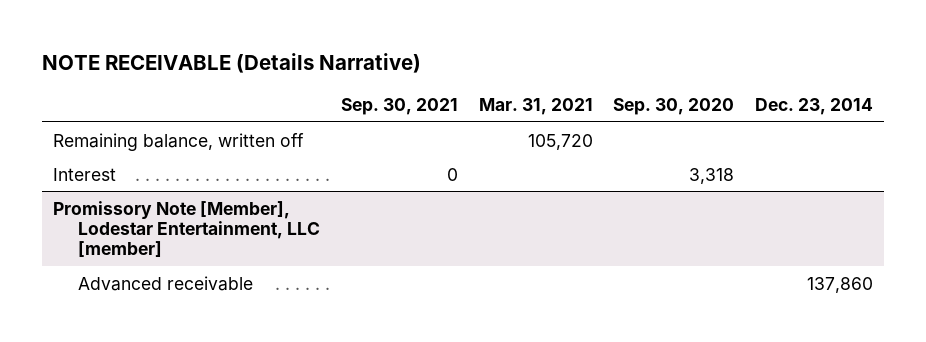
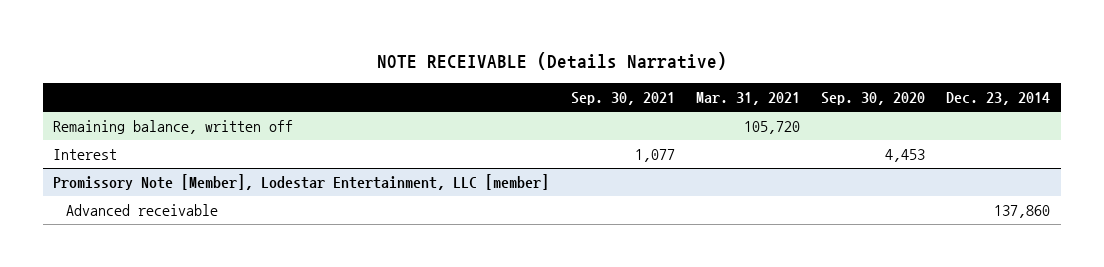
[446,167,458,181] 0 -> [634,148,675,162] 1,077
[689,167,735,184] 3,318 -> [885,148,926,162] 4,453

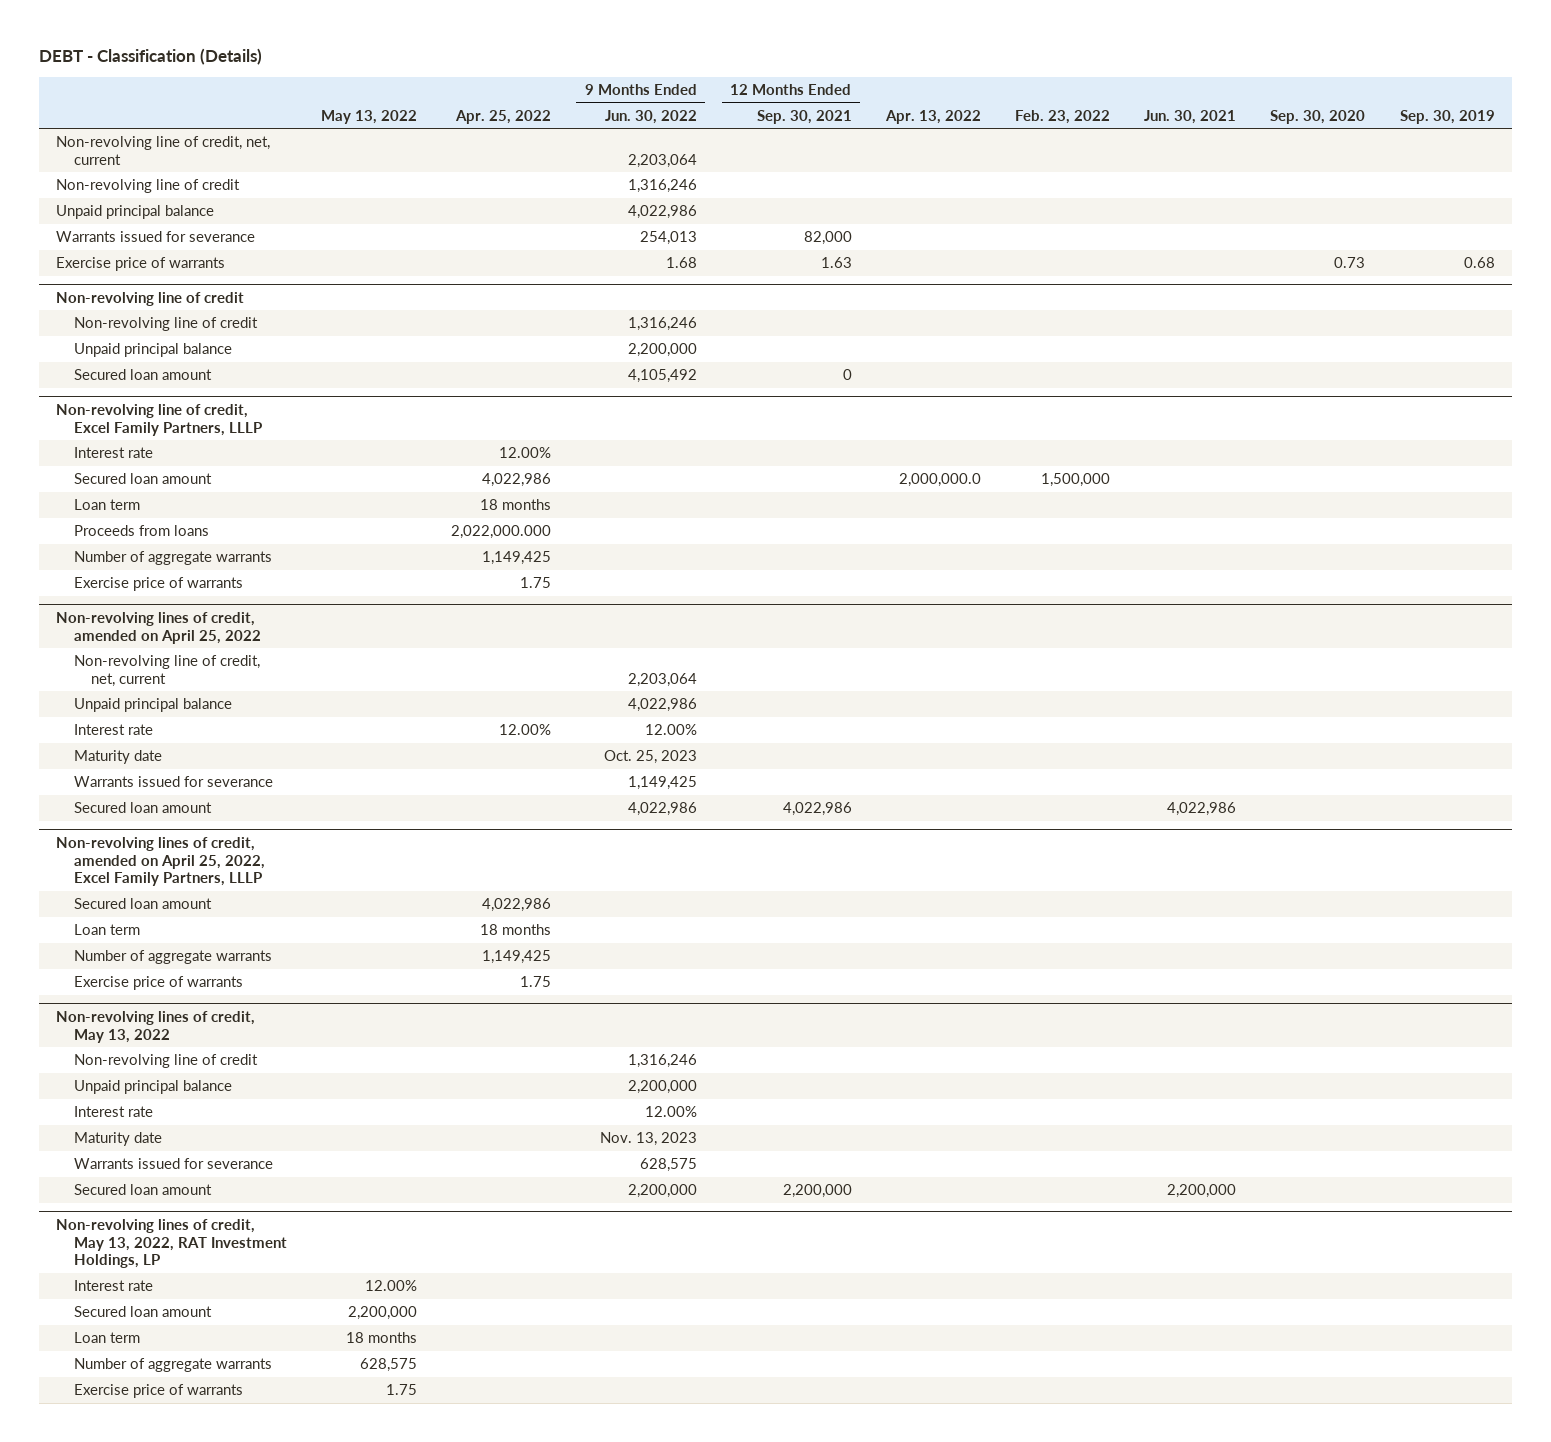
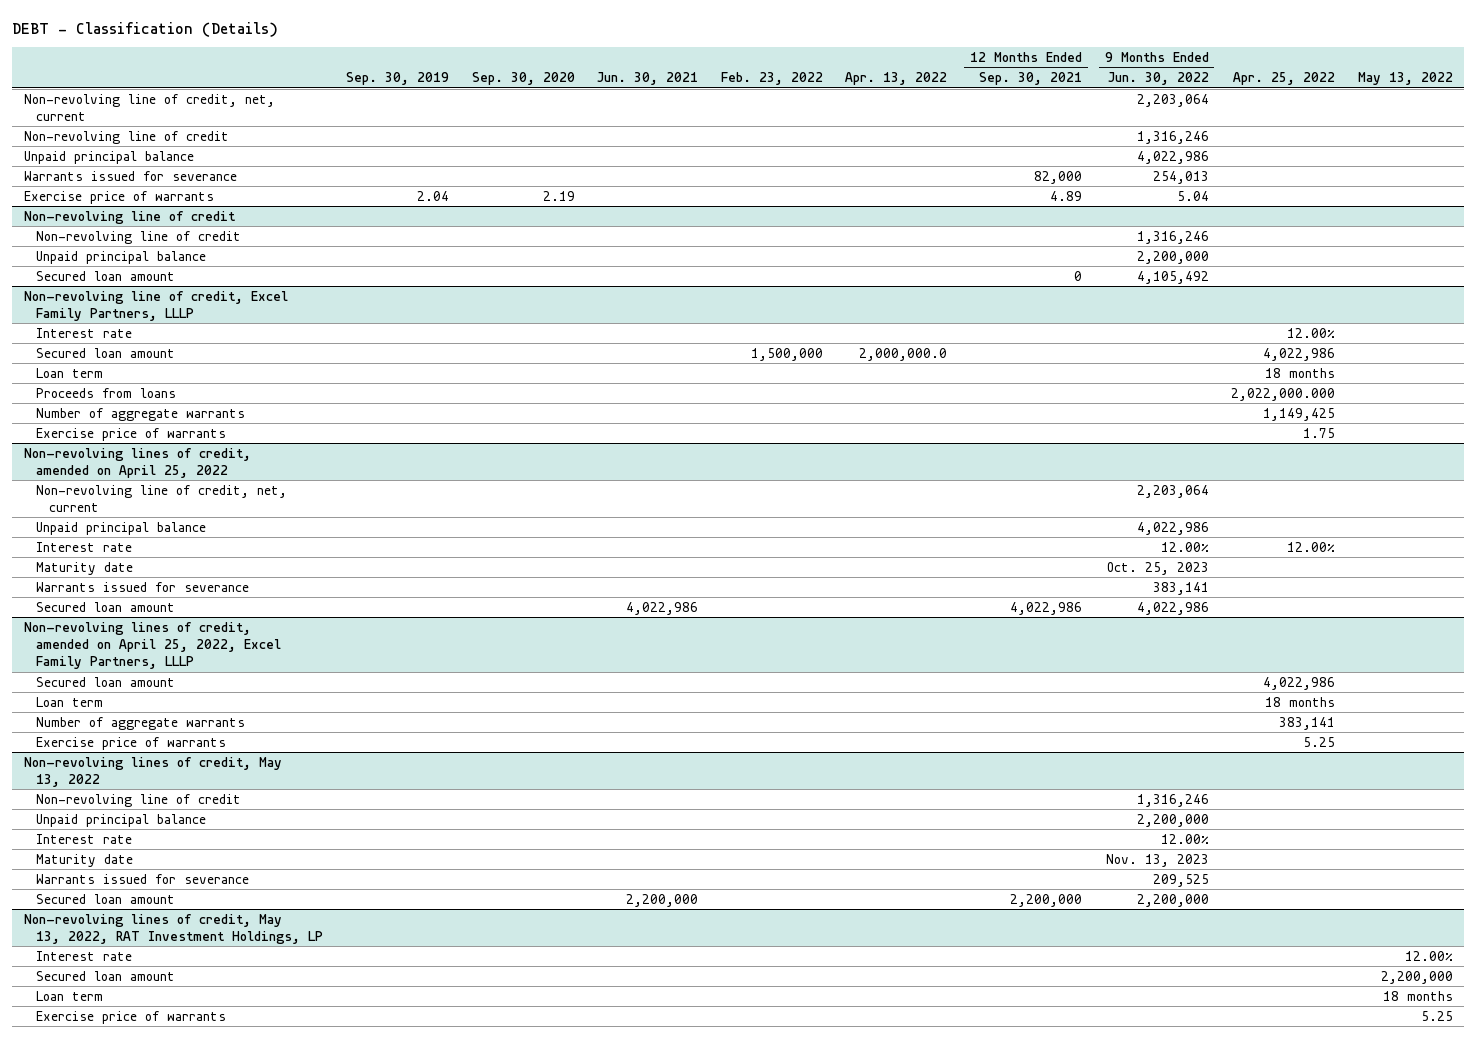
[665,257,697,269] 1.68 -> [1176,190,1209,201] 5.04
[820,257,852,269] 1.63 -> [1050,190,1083,201] 4.89
[1334,257,1366,269] 0.73 -> [542,190,575,201] 2.19
[1463,257,1495,269] 0.68 -> [416,190,449,201] 2.04
[627,776,697,791] 1,149,425 -> [1152,581,1209,595] 383,141
[481,950,551,965] 1,149,425 -> [1279,716,1336,730] 383,141
[519,976,551,988] 1.75 -> [1303,736,1336,747] 5.25
[639,1158,697,1173] 628,575 -> [1152,873,1209,887] 209,525
[73,1358,272,1373] Number of aggregate warrants -> none
[385,1384,417,1396] 1.75 -> [1421,1010,1454,1021] 5.25

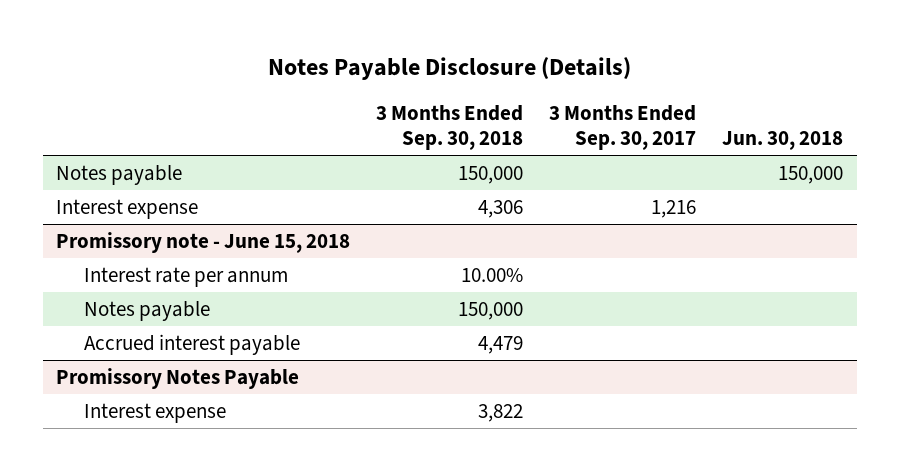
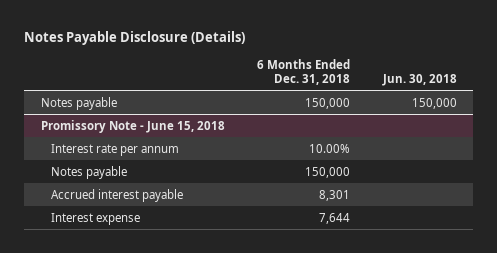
[376,104,524,151] 3 Months Ended Sep. 30, 2018 -> none
[549,104,697,151] 3 Months Ended Sep. 30, 2017 -> none
none -> [257,58,351,85] 6 Months Ended Dec. 31, 2018
[55,198,198,219] Interest expense -> none
[55,231,350,253] Promissory note - June 15, 2018 -> [40,119,225,133] Promissory Note - June 15, 2018
[55,367,299,389] Promissory Notes Payable -> none
[84,402,227,423] Interest expense -> none
none -> [51,212,141,225] Interest expense

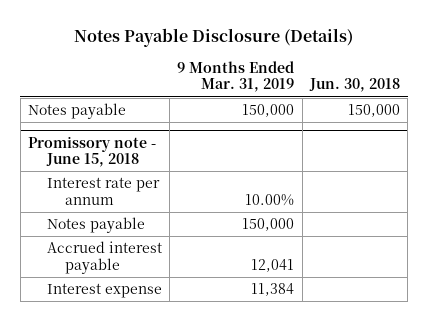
[257,58,351,85] 6 Months Ended Dec. 31, 2018 -> none
none -> [177,60,295,93] 9 Months Ended Mar. 31, 2019
[40,119,225,133] Promissory Note - June 15, 2018 -> [28,135,157,168] Promissory note - June 15, 2018

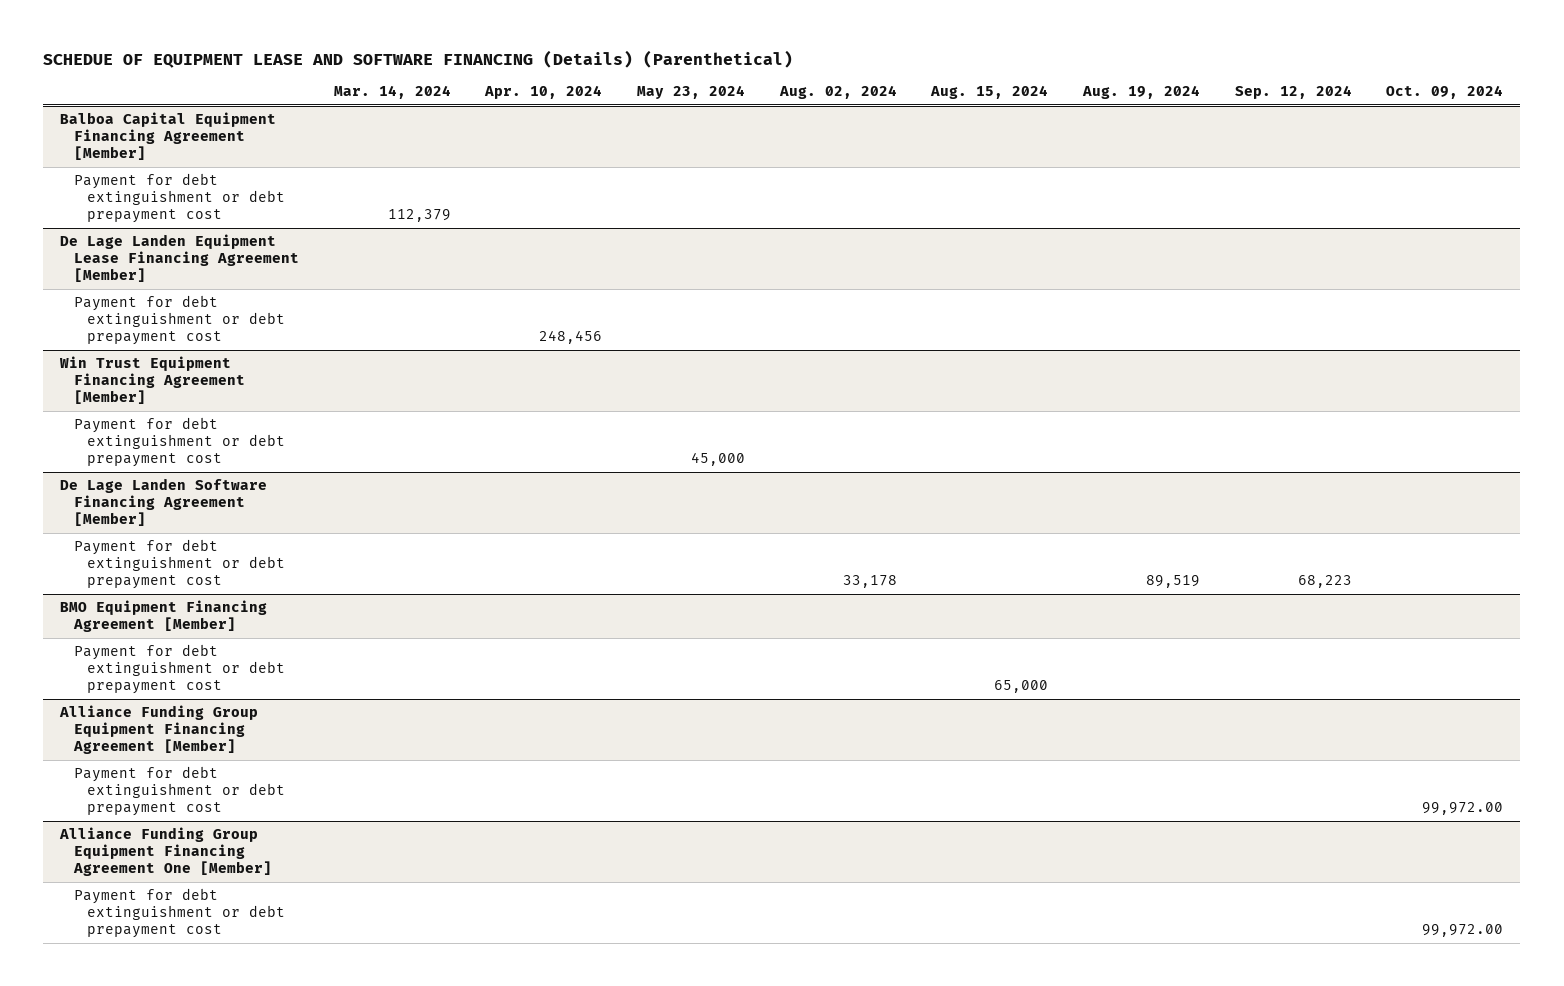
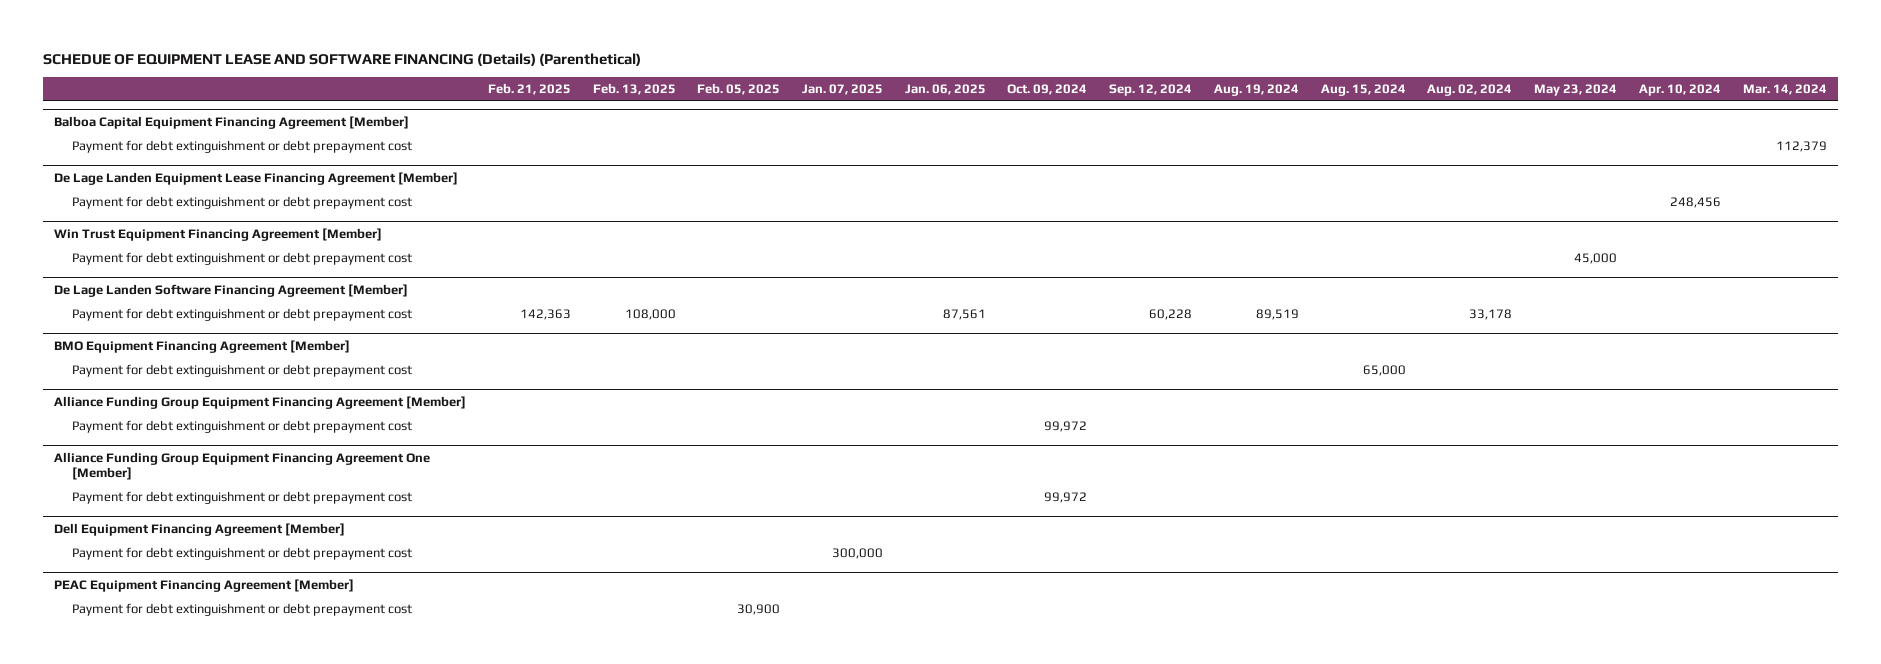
none -> [487,83,571,96] Feb. 21, 2025
none -> [592,83,676,96] Feb. 13, 2025
none -> [697,83,781,96] Feb. 05, 2025
none -> [802,84,884,96] Jan. 07, 2025
none -> [904,84,986,96] Jan. 06, 2025
[1297,575,1352,589] 68,223 -> [1149,309,1193,321] 60,228
[1422,802,1504,816] 99,972.00 -> [1044,421,1088,433] 99,972
[1422,924,1504,938] 99,972.00 -> [1044,492,1088,504] 99,972
none -> [54,522,346,536] Dell Equipment Financing Agreement [Member]
none -> [72,547,413,561] Payment for debt extinguishment or debt prepayment cost
none -> [54,578,355,592] PEAC Equipment Financing Agreement [Member]
none -> [72,603,413,617] Payment for debt extinguishment or debt prepayment cost

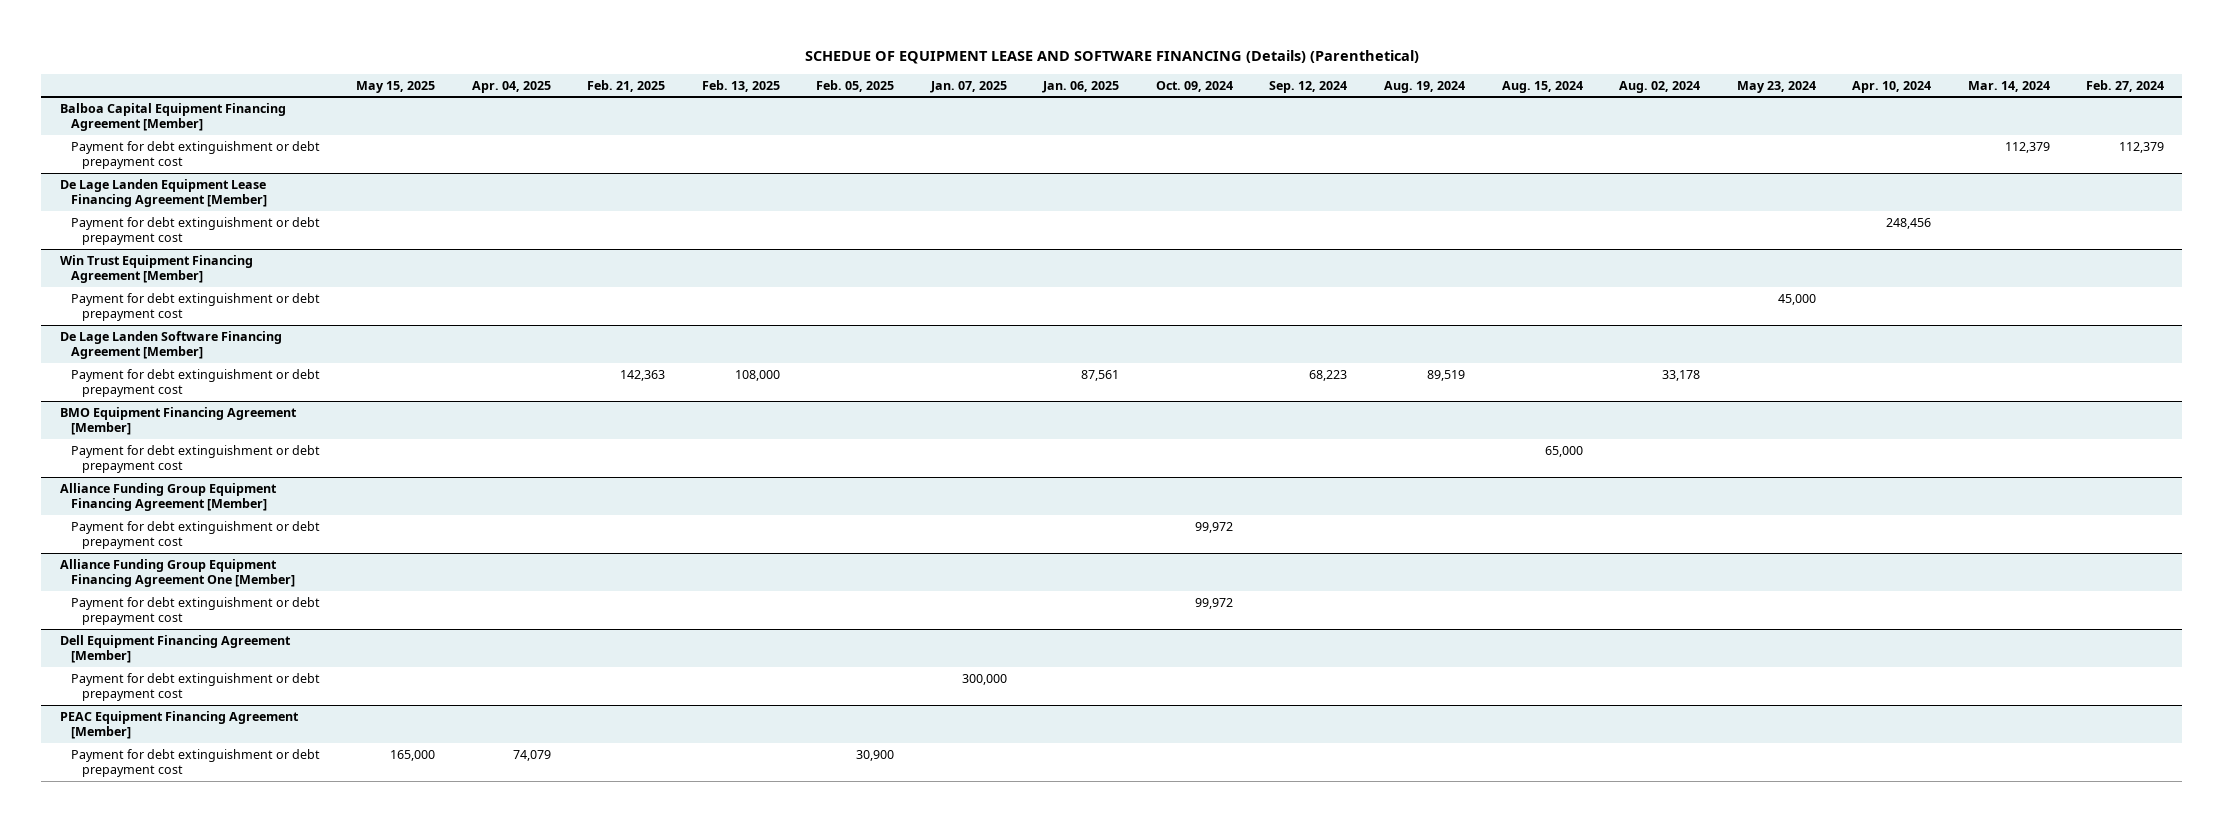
none -> [356,80,436,93] May 15, 2025
none -> [471,80,551,93] Apr. 04, 2025
none -> [2086,79,2165,92] Feb. 27, 2024
[1149,309,1193,321] 60,228 -> [1309,369,1348,381] 68,223

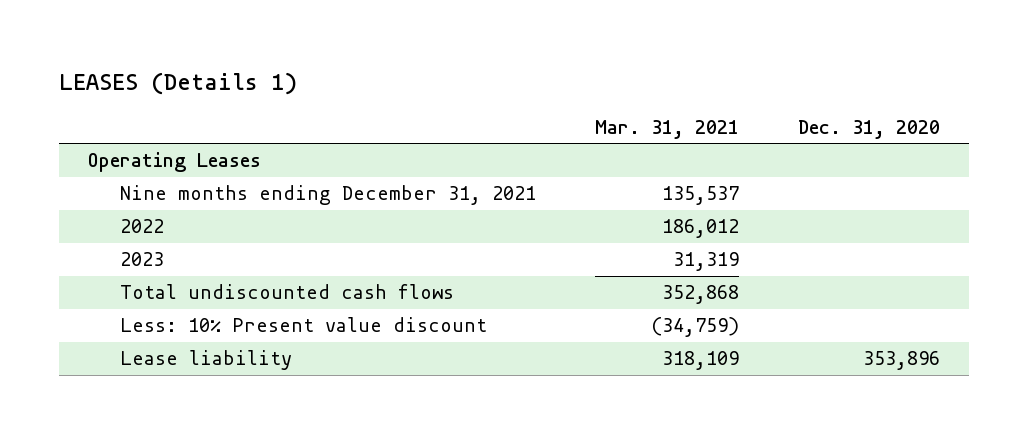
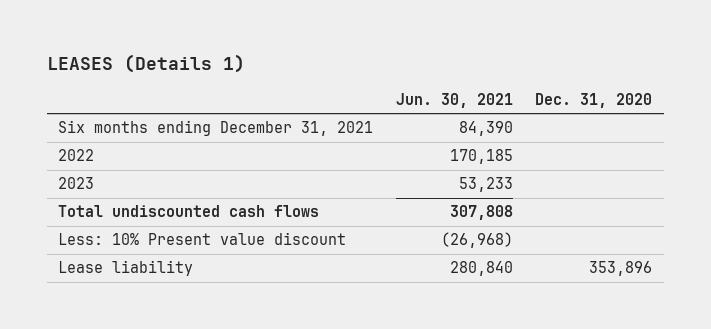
[594,119,739,139] Mar. 31, 2021 -> none
none -> [395,92,513,108] Jun. 30, 2021
[88,152,262,173] Operating Leases -> none
[119,185,536,206] Nine months ending December 31, 2021 -> [58,120,374,137] Six months ending December 31, 2021

